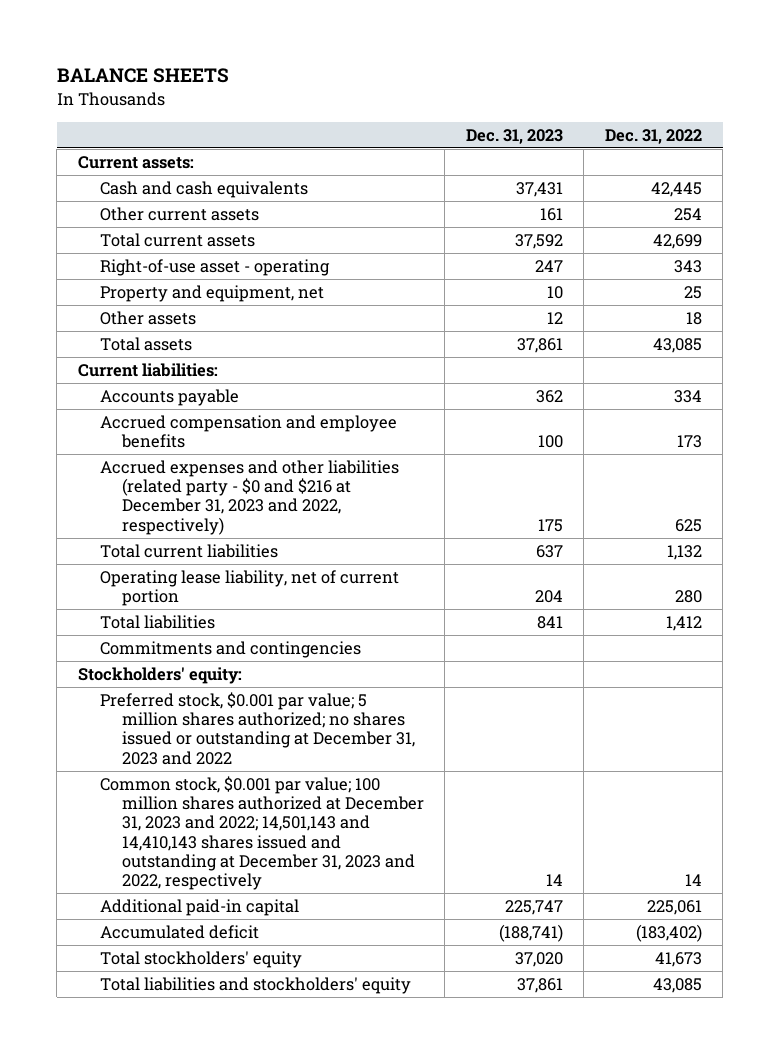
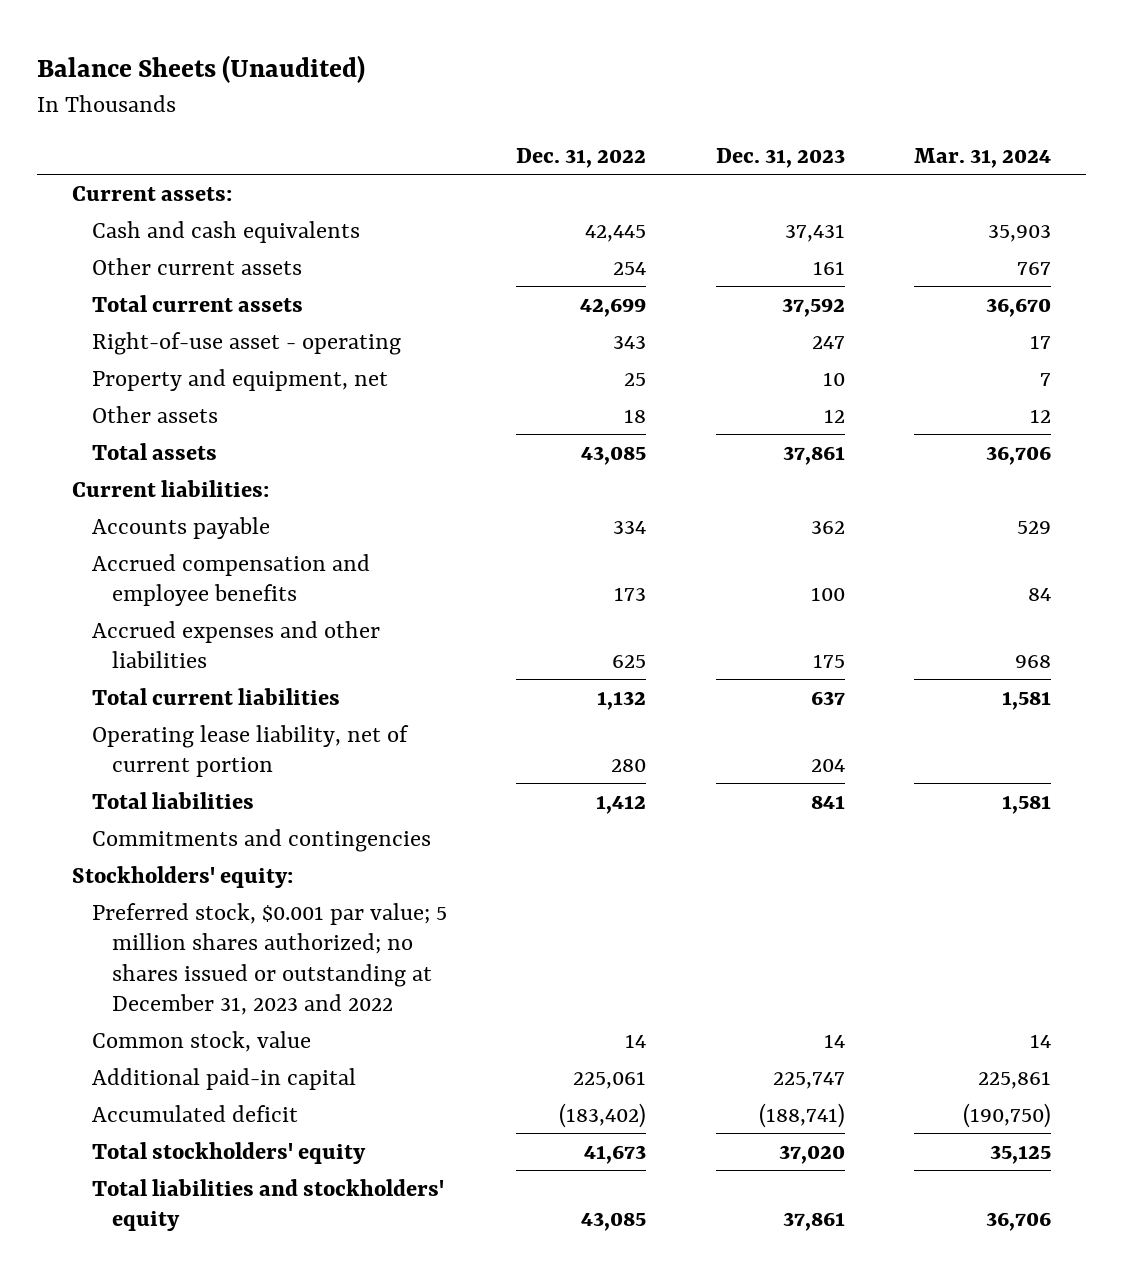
[56,68,229,84] BALANCE SHEETS -> [37,55,366,84] Balance Sheets (Unaudited)
none -> [914,148,1052,169] Mar. 31, 2024
[99,460,399,535] Accrued expenses and other liabilities (related party - $0 and $216 at December 31, 2023 and 2022, respectively) -> [91,620,380,669] Accrued expenses and other liabilities
[99,776,425,890] Common stock, $0.001 par value; 100 million shares authorized at December 31, 2023 and 2022; 14,501,143 and 14,410,143 shares issued and outstanding at December 31, 2023 and 2022, respectively -> [91,1030,311,1052] Common stock, value

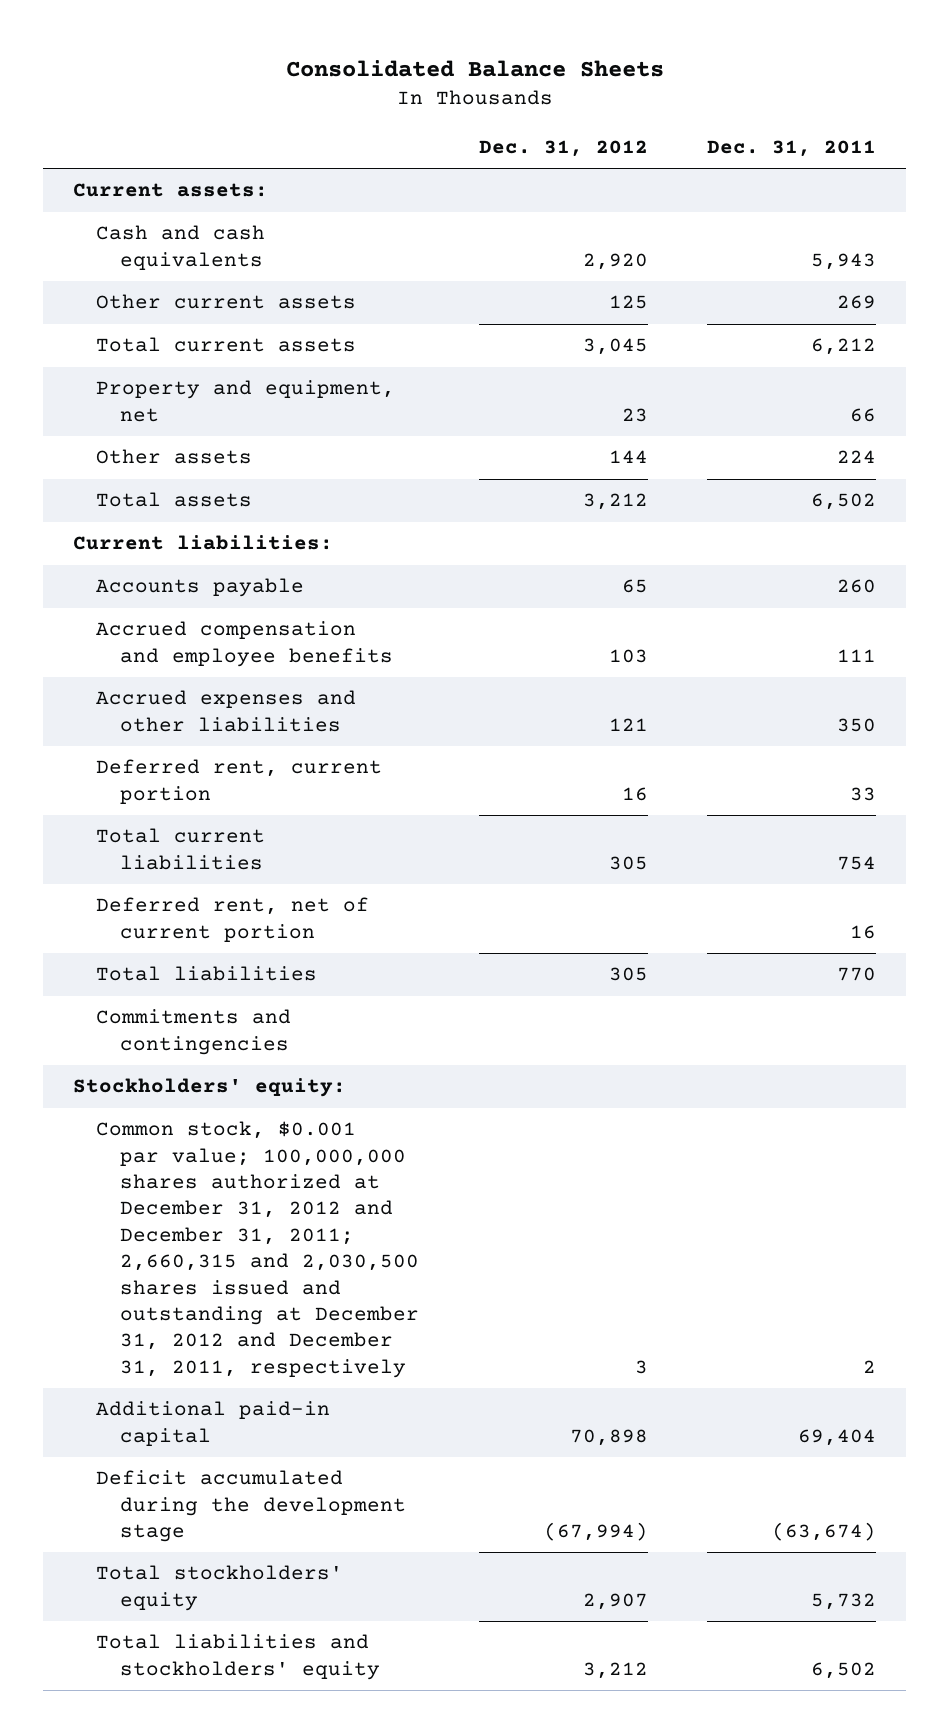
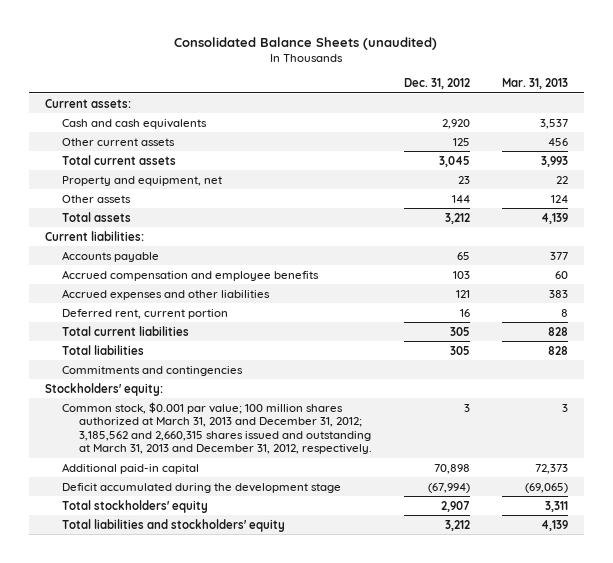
[285,59,664,77] Consolidated Balance Sheets -> [174,36,438,50] Consolidated Balance Sheets (unaudited)
[707,139,877,157] Dec. 31, 2011 -> none
none -> [501,77,568,89] Mar. 31, 2013
[96,897,370,942] Deferred rent, net of current portion -> none
[96,1121,419,1378] Common stock, $0.001 par value; 100,000,000 shares authorized at December 31, 2012 and December 31, 2011; 2,660,315 and 2,030,500 shares issued and outstanding at December 31, 2012 and December 31, 2011, respectively -> [61,401,372,455] Common stock, $0.001 par value; 100 million shares authorized at March 31, 2013 and December 31, 2012; 3,185,562 and 2,660,315 shares issued and outstanding at March 31, 2013 and December 31, 2012, respectively.

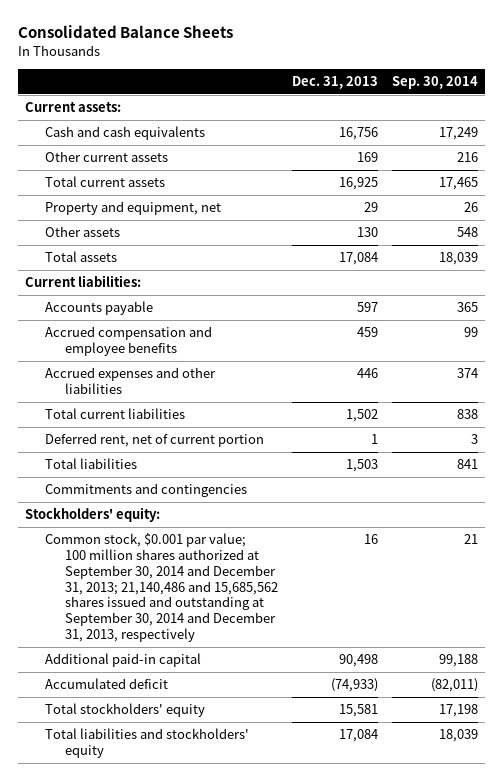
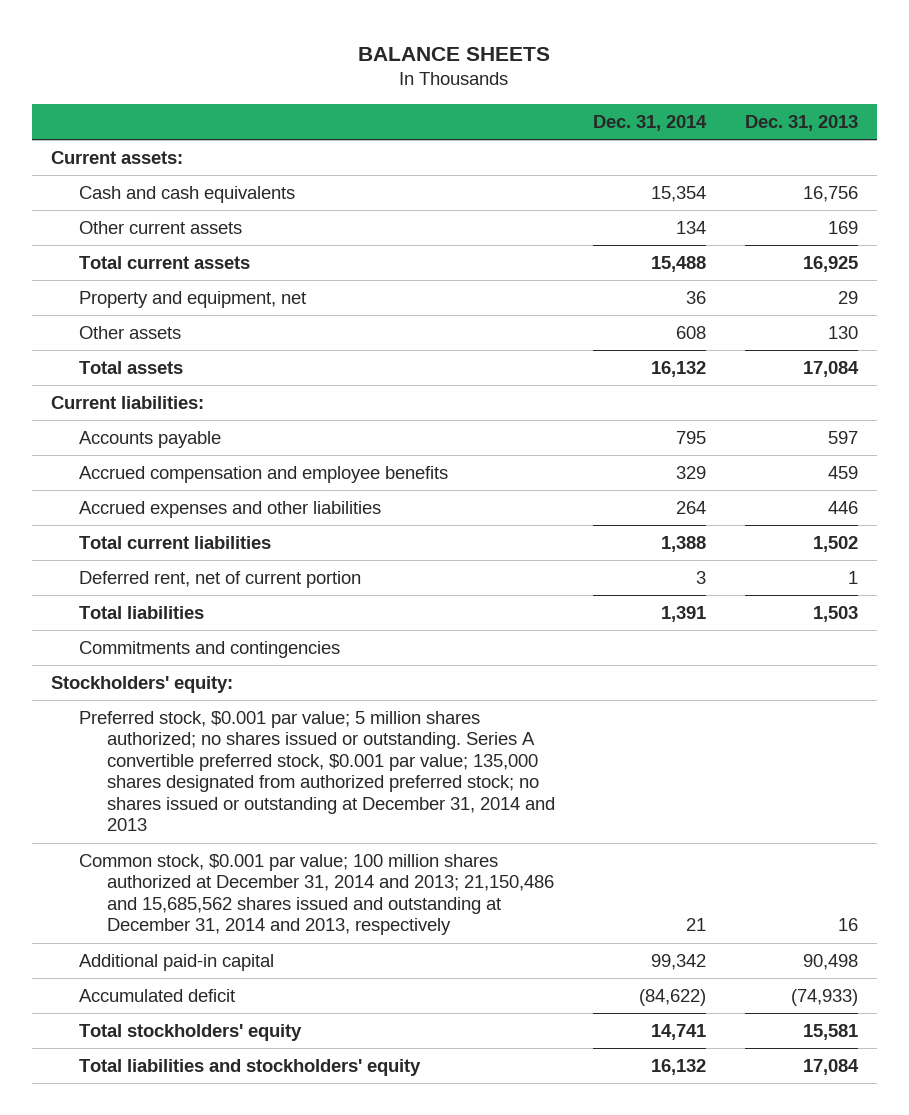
[17,25,233,39] Consolidated Balance Sheets -> [358,46,551,61] BALANCE SHEETS
[392,76,479,90] Sep. 30, 2014 -> none
none -> [593,114,708,131] Dec. 31, 2014
none -> [79,710,556,832] Preferred stock, $0.001 par value; 5 million shares authorized; no shares issued or outstanding. Series A convertible preferred stock, $0.001 par value; 135,000 shares designated from authorized preferred stock; no shares issued or outstanding at December 31, 2014 and 2013
[45,533,279,643] Common stock, $0.001 par value; 100 million shares authorized at September 30, 2014 and December 31, 2013; 21,140,486 and 15,685,562 shares issued and outstanding at September 30, 2014 and December 31, 2013, respectively -> [79,853,555,936] Common stock, $0.001 par value; 100 million shares authorized at December 31, 2014 and 2013; 21,150,486 and 15,685,562 shares issued and outstanding at December 31, 2014 and 2013, respectively

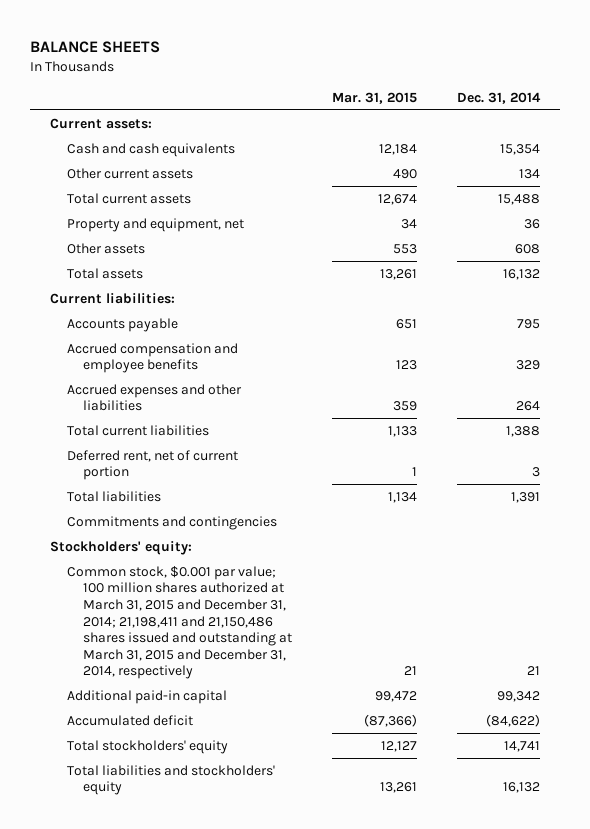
[744,114,858,131] Dec. 31, 2013 -> none
none -> [332,91,418,104] Mar. 31, 2015
[79,710,556,832] Preferred stock, $0.001 par value; 5 million shares authorized; no shares issued or outstanding. Series A convertible preferred stock, $0.001 par value; 135,000 shares designated from authorized preferred stock; no shares issued or outstanding at December 31, 2014 and 2013 -> none
[79,853,555,936] Common stock, $0.001 par value; 100 million shares authorized at December 31, 2014 and 2013; 21,150,486 and 15,685,562 shares issued and outstanding at December 31, 2014 and 2013, respectively -> [66,565,293,680] Common stock, $0.001 par value; 100 million shares authorized at March 31, 2015 and December 31, 2014; 21,198,411 and 21,150,486 shares issued and outstanding at March 31, 2015 and December 31, 2014, respectively

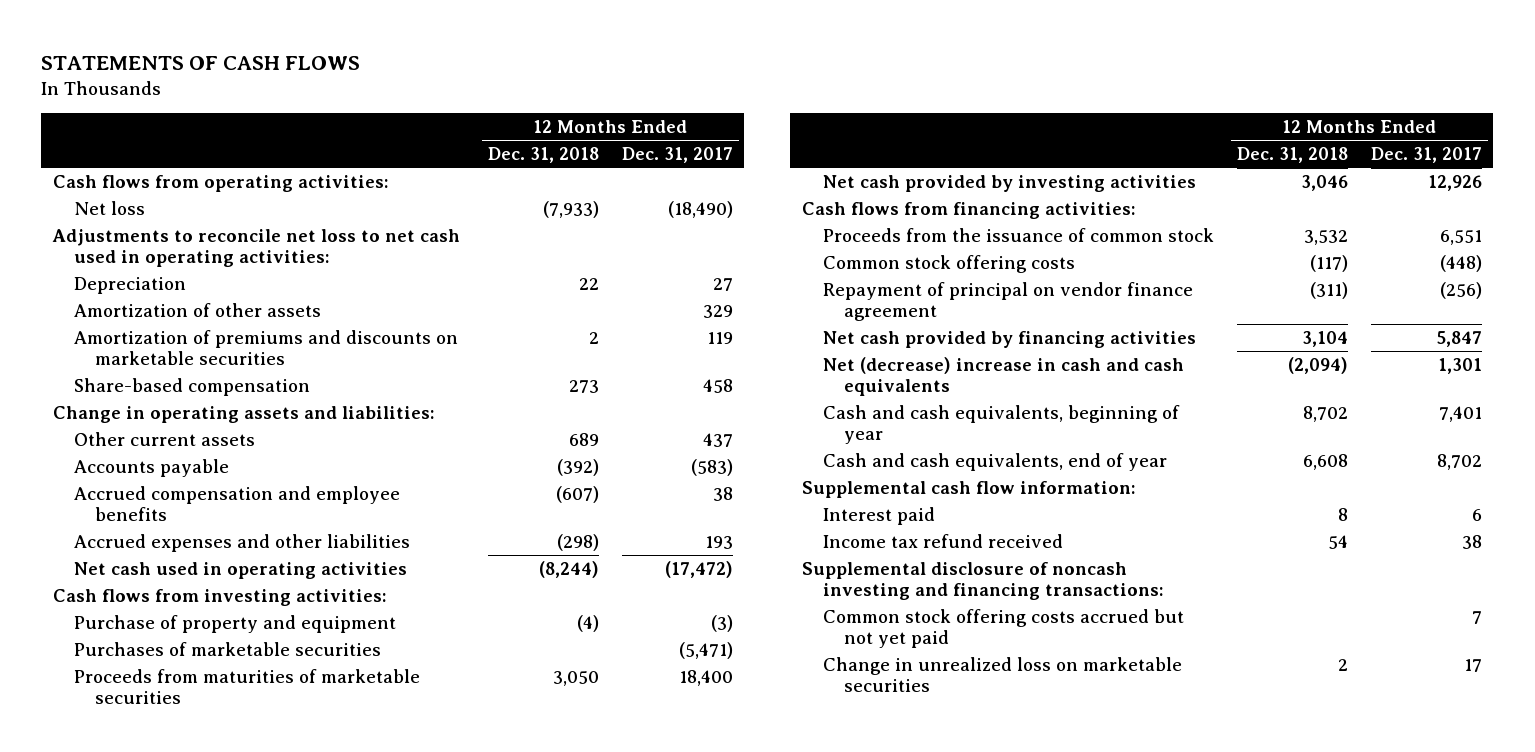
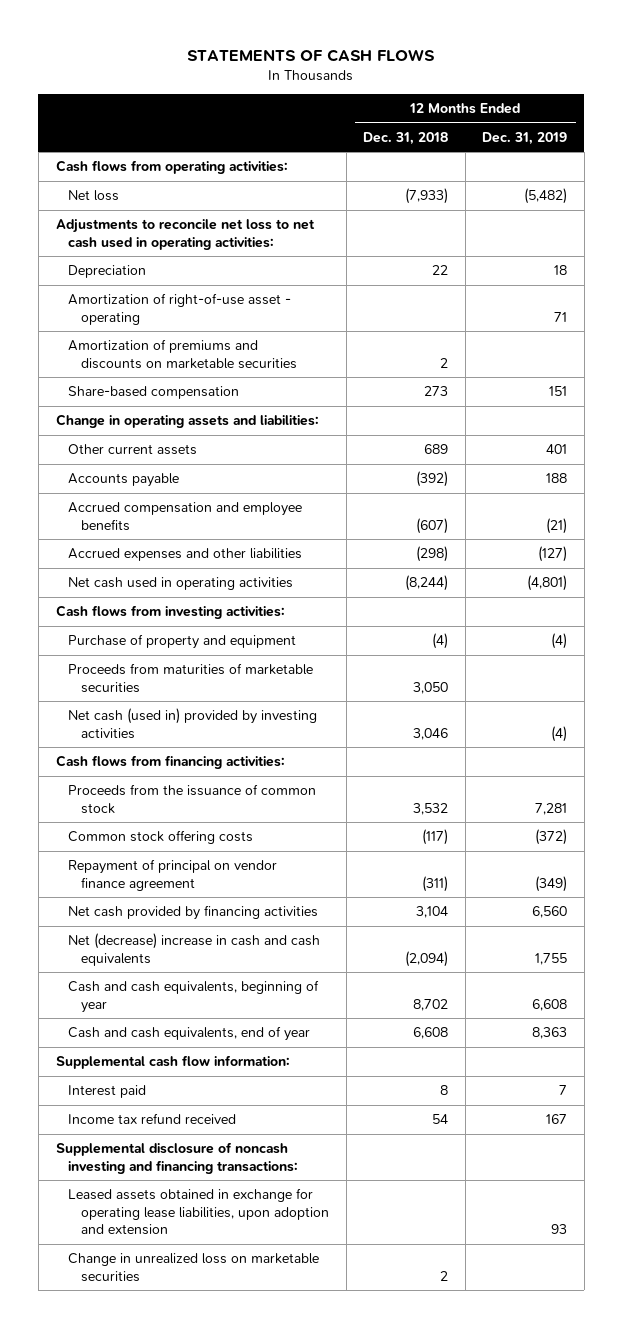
[621,147,733,164] Dec. 31, 2017 -> none
none -> [482,131,568,145] Dec. 31, 2019
[73,302,321,317] Amortization of other assets -> none
none -> [68,293,292,325] Amortization of right-of-use asset - operating
[73,641,381,656] Purchases of marketable securities -> none
[822,174,1196,192] Net cash provided by investing activities -> [68,708,318,739] Net cash (used in) provided by investing activities
[822,608,1184,649] Common stock offering costs accrued but not yet paid -> none
none -> [68,1188,330,1236] Leased assets obtained in exchange for operating lease liabilities, upon adoption and extension

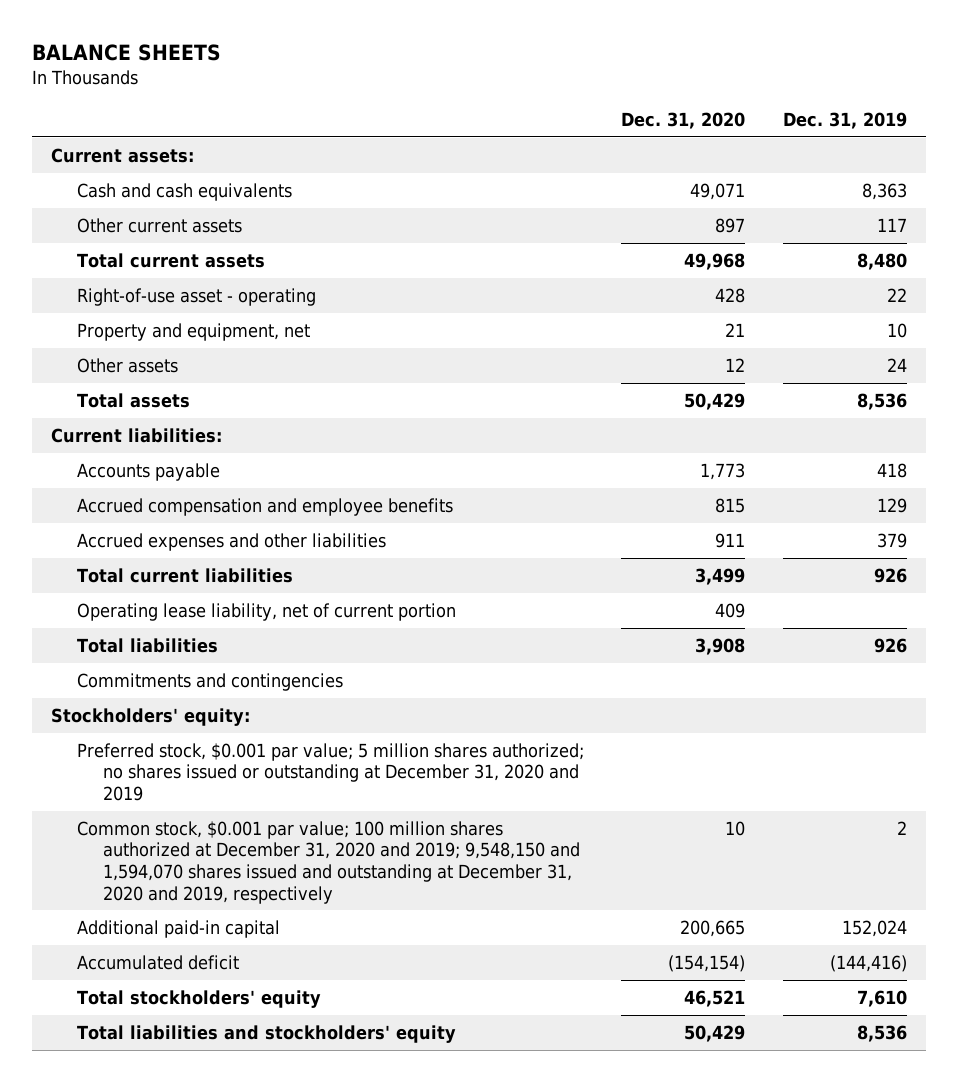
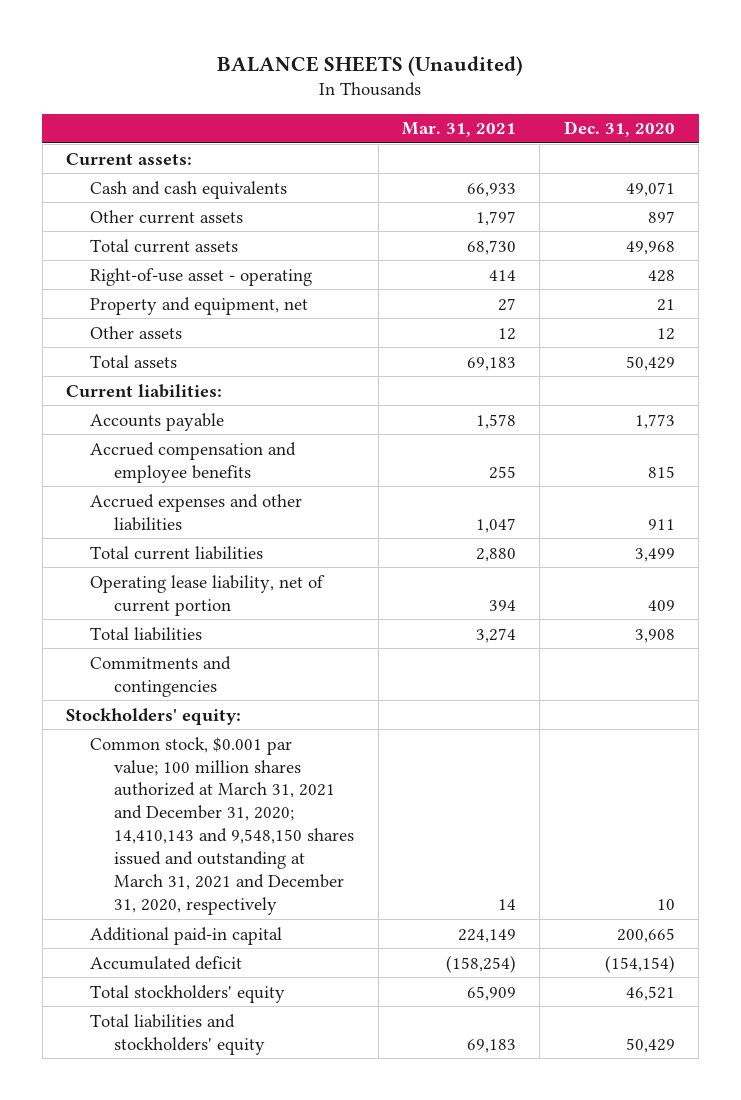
[31,43,221,61] BALANCE SHEETS -> [217,55,524,76] BALANCE SHEETS (Unaudited)
[783,112,908,130] Dec. 31, 2019 -> none
none -> [402,122,517,138] Mar. 31, 2021
[76,742,584,801] Preferred stock, $0.001 par value; 5 million shares authorized; no shares issued or outstanding at December 31, 2020 and 2019 -> none
[76,820,580,904] Common stock, $0.001 par value; 100 million shares authorized at December 31, 2020 and 2019; 9,548,150 and 1,594,070 shares issued and outstanding at December 31, 2020 and 2019, respectively -> [90,736,355,916] Common stock, $0.001 par value; 100 million shares authorized at March 31, 2021 and December 31, 2020; 14,410,143 and 9,548,150 shares issued and outstanding at March 31, 2021 and December 31, 2020, respectively

